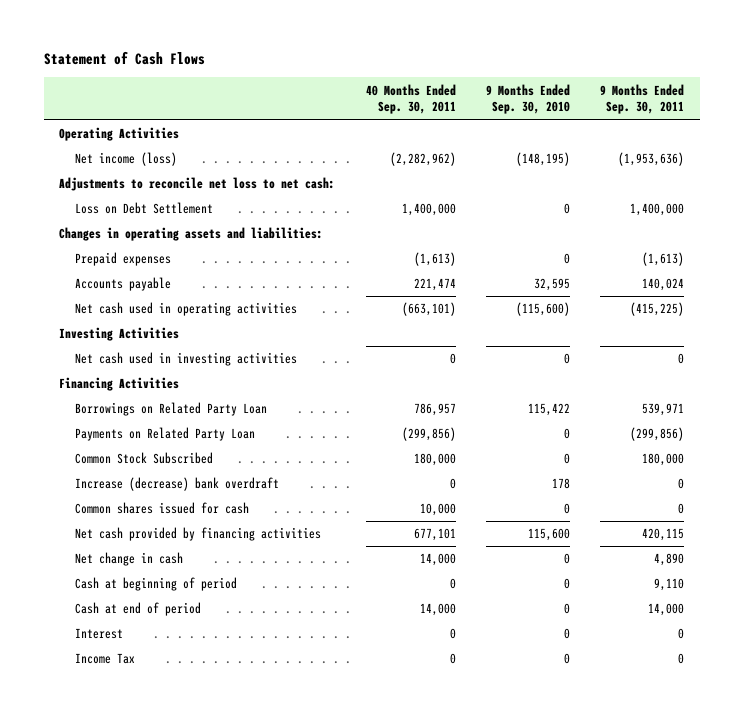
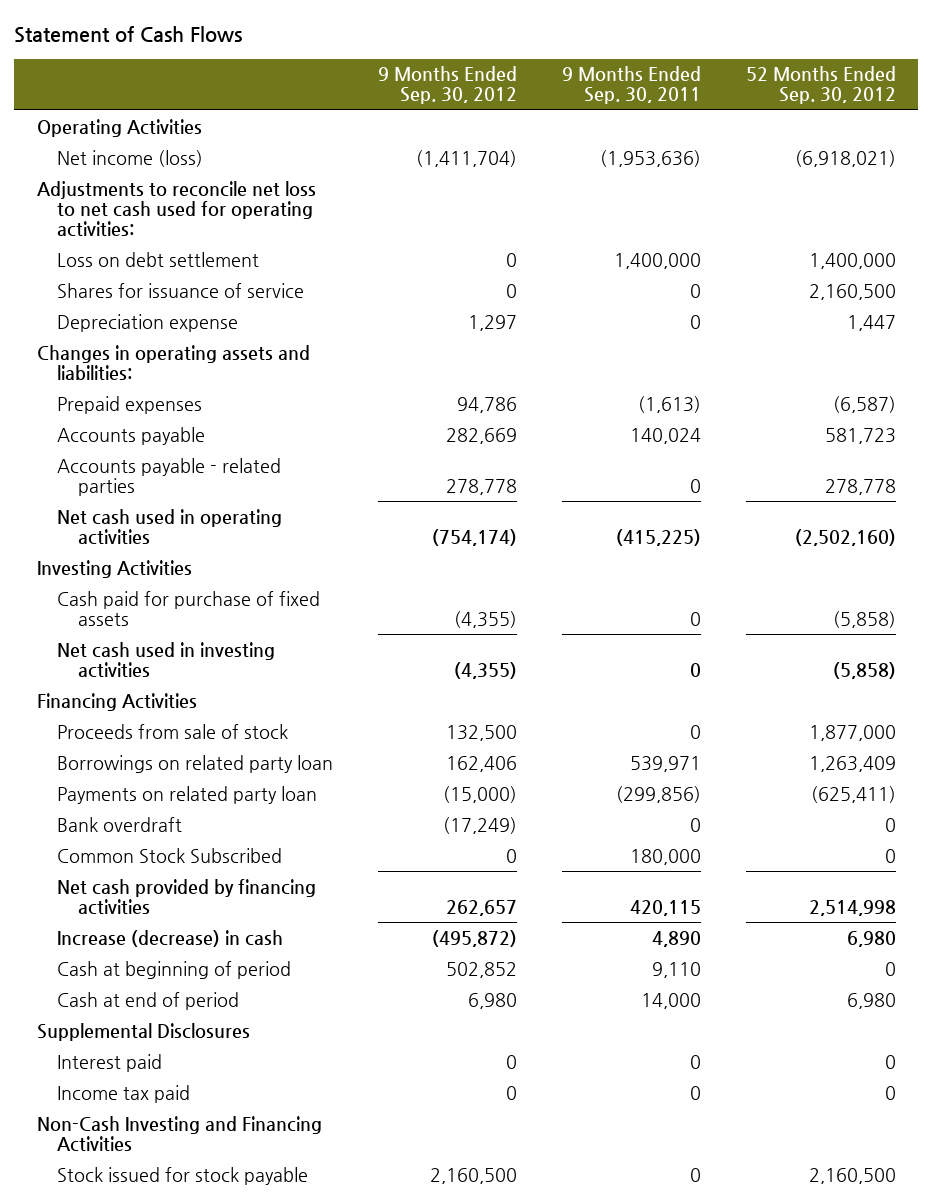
[365,83,456,115] 40 Months Ended Sep. 30, 2011 -> none
[486,83,571,115] 9 Months Ended Sep. 30, 2010 -> none
none -> [378,66,518,105] 9 Months Ended Sep. 30, 2012
none -> [745,66,896,105] 52 Months Ended Sep. 30, 2012
[59,177,336,192] Adjustments to reconcile net loss to net cash: -> [36,180,316,237] Adjustments to reconcile net loss to net cash used for operating activities:
[74,202,213,215] Loss on Debt Settlement -> [57,251,260,267] Loss on debt settlement
none -> [57,282,305,298] Shares for issuance of service
none -> [57,313,239,332] Depreciation expense
none -> [57,457,282,496] Accounts payable - related parties
none -> [57,590,321,626] Cash paid for purchase of fixed assets
none -> [57,723,289,739] Proceeds from sale of stock
[74,402,267,417] Borrowings on Related Party Loan -> [57,754,334,773] Borrowings on related party loan
[74,427,255,442] Payments on Related Party Loan -> [57,785,318,804] Payments on related party loan
none -> [57,816,183,832] Bank overdraft
[74,477,279,492] Increase (decrease) bank overdraft -> none
[74,502,249,515] Common shares issued for cash -> none
[74,552,183,567] Net change in cash -> [57,929,284,947] Increase (decrease) in cash
none -> [36,1022,250,1041] Supplemental Disclosures
[74,628,123,640] Interest -> [57,1053,163,1072] Interest paid
[74,653,135,665] Income Tax -> [57,1084,191,1103] Income tax paid
none -> [36,1115,322,1152] Non-Cash Investing and Financing Activities
none -> [57,1166,309,1185] Stock issued for stock payable

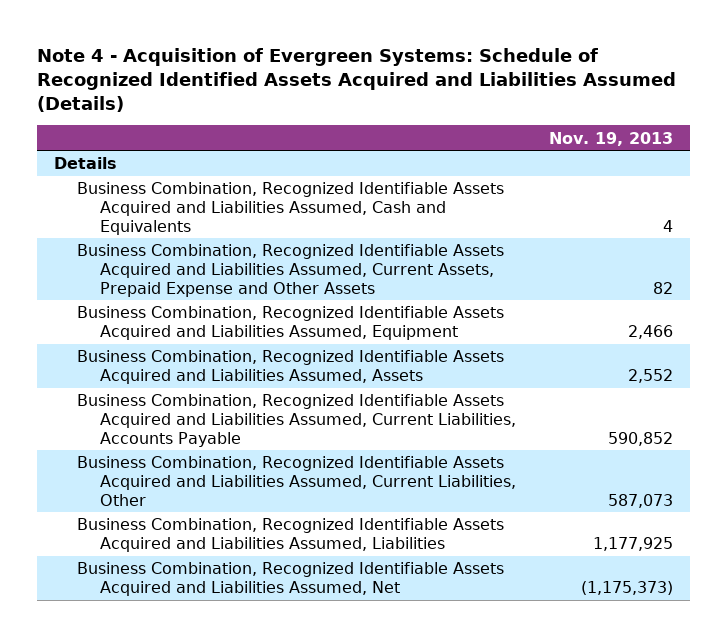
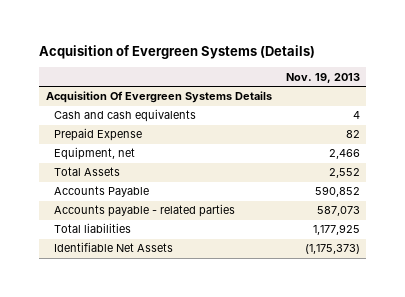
[37,47,677,112] Note 4 - Acquisition of Evergreen Systems: Schedule of Recognized Identified Assets Acquired and Liabilities Assumed (Details) -> [38,45,315,60] Acquisition of Evergreen Systems (Details)
[54,157,118,170] Details -> none
none -> [45,91,272,104] Acquisition Of Evergreen Systems Details
[76,182,504,235] Business Combination, Recognized Identifiable Assets Acquired and Liabilities Assumed, Cash and Equivalents -> [54,109,197,123] Cash and cash equivalents
[76,244,504,297] Business Combination, Recognized Identifiable Assets Acquired and Liabilities Assumed, Current Assets, Prepaid Expense and Other Assets -> [54,128,143,142] Prepaid Expense
[76,306,504,340] Business Combination, Recognized Identifiable Assets Acquired and Liabilities Assumed, Equipment -> [54,147,136,161] Equipment, net
[76,350,504,384] Business Combination, Recognized Identifiable Assets Acquired and Liabilities Assumed, Assets -> [54,167,121,177] Total Assets
[76,394,516,447] Business Combination, Recognized Identifiable Assets Acquired and Liabilities Assumed, Current Liabilities, Accounts Payable -> [54,186,150,198] Accounts Payable
[76,456,516,506] Business Combination, Recognized Identifiable Assets Acquired and Liabilities Assumed, Current Liabilities, Other -> [54,204,236,218] Accounts payable - related parties
[76,518,504,552] Business Combination, Recognized Identifiable Assets Acquired and Liabilities Assumed, Liabilities -> [54,223,132,234] Total liabilities
[76,562,504,596] Business Combination, Recognized Identifiable Assets Acquired and Liabilities Assumed, Net -> [54,242,174,253] Identifiable Net Assets

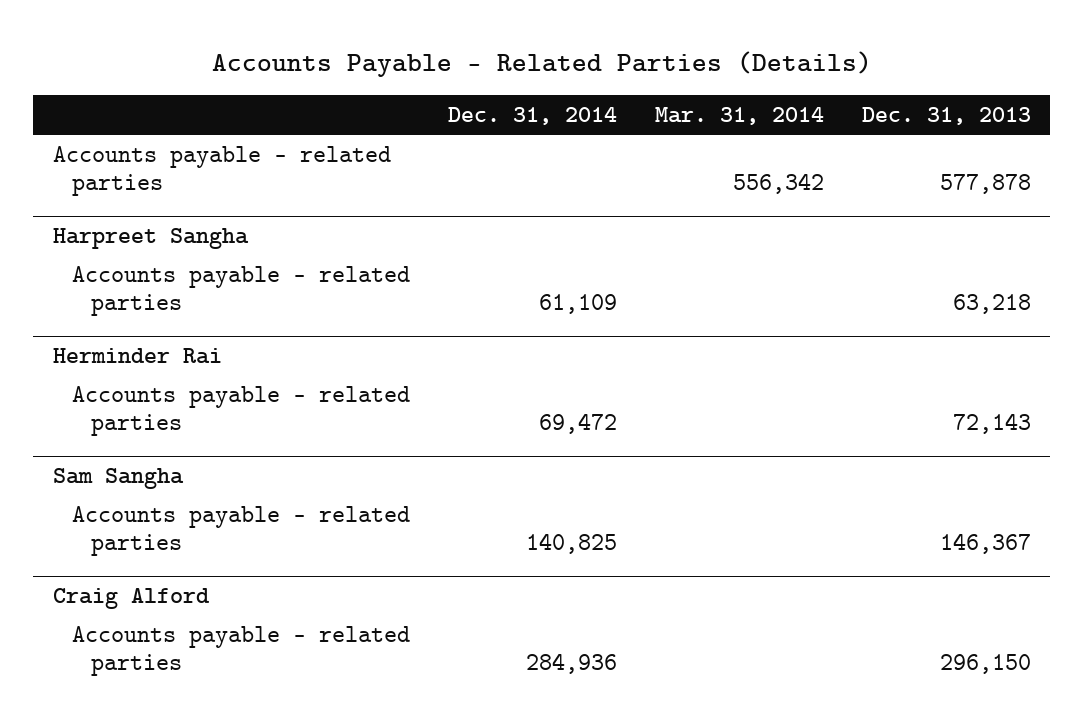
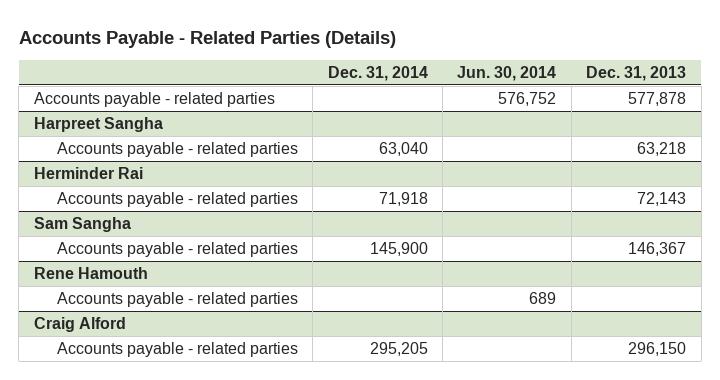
[655,107,825,126] Mar. 31, 2014 -> none
none -> [457,65,557,81] Jun. 30, 2014
[538,294,617,315] 61,109 -> [378,142,428,157] 63,040
[538,413,617,435] 69,472 -> [378,192,428,207] 71,918
[525,533,617,555] 140,825 -> [369,242,428,257] 145,900
none -> [33,267,148,280] Rene Hamouth
none -> [56,292,298,308] Accounts payable - related parties
[525,653,617,675] 284,936 -> [369,342,428,357] 295,205

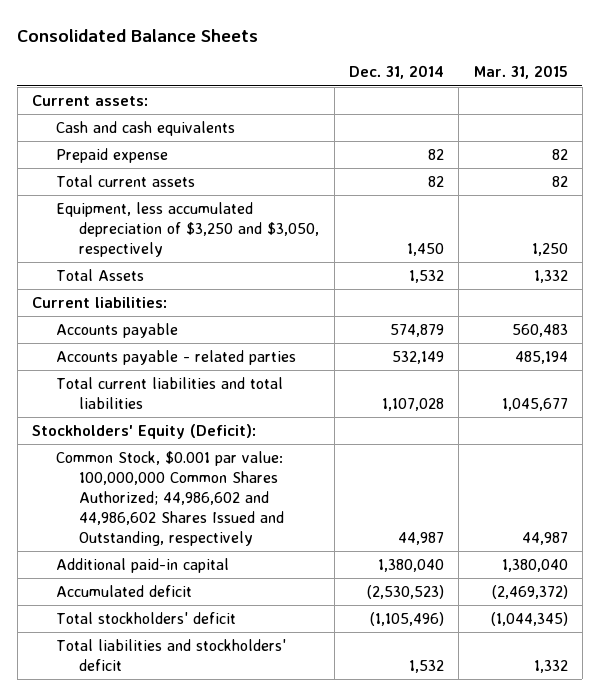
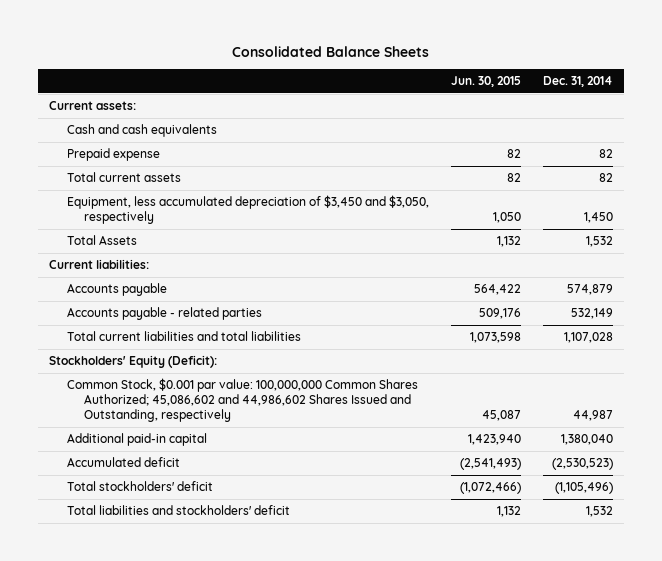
[473,65,568,80] Mar. 31, 2015 -> none
none -> [450,76,521,88] Jun. 30, 2015
[55,202,320,257] Equipment, less accumulated depreciation of $3,250 and $3,050, respectively -> [66,195,429,225] Equipment, less accumulated depreciation of $3,450 and $3,050, respectively
[55,451,285,546] Common Stock, $0.001 par value: 100,000,000 Common Shares Authorized; 44,986,602 and 44,986,602 Shares Issued and Outstanding, respectively -> [66,378,418,423] Common Stock, $0.001 par value: 100,000,000 Common Shares Authorized; 45,086,602 and 44,986,602 Shares Issued and Outstanding, respectively

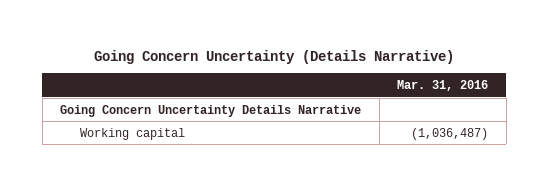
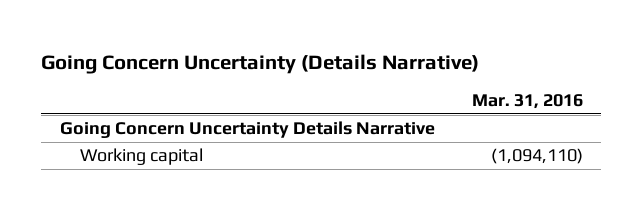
[411,127,489,140] (1,036,487) -> [490,148,583,165] (1,094,110)

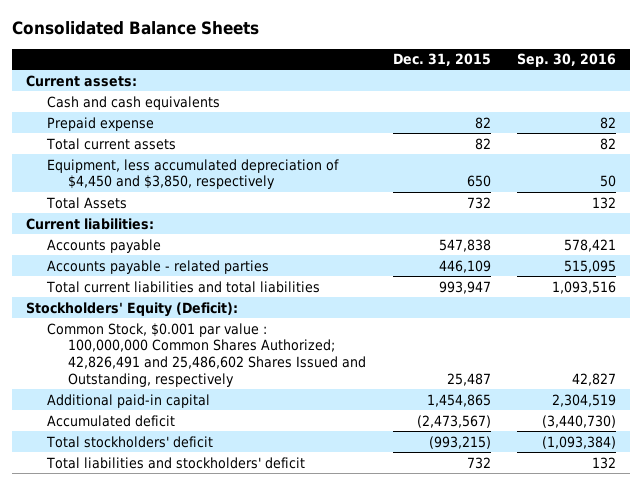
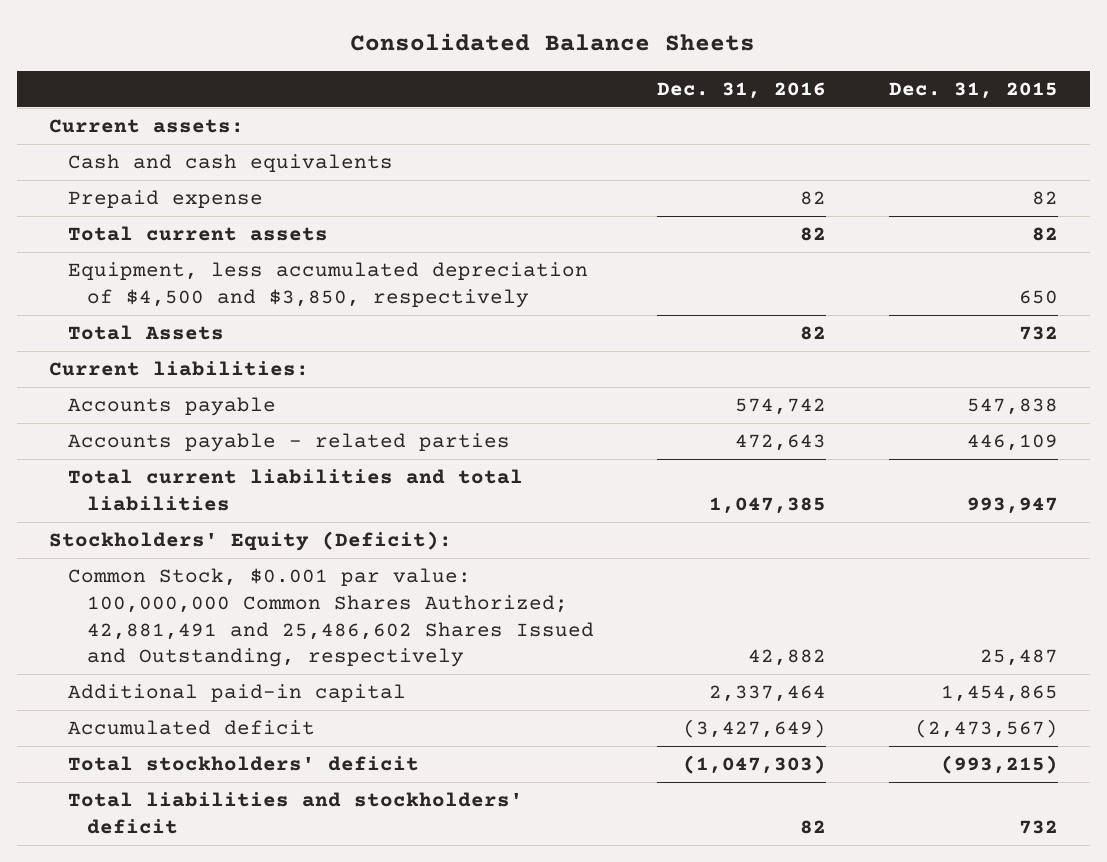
[517,53,617,68] Sep. 30, 2016 -> none
none -> [657,82,827,100] Dec. 31, 2016
[46,158,339,190] Equipment, less accumulated depreciation of $4,450 and $3,850, respectively -> [67,262,588,308] Equipment, less accumulated depreciation of $4,500 and $3,850, respectively
[46,322,366,387] Common Stock, $0.001 par value : 100,000,000 Common Shares Authorized; 42,826,491 and 25,486,602 Shares Issued and Outstanding, respectively -> [67,568,595,668] Common Stock, $0.001 par value: 100,000,000 Common Shares Authorized; 42,881,491 and 25,486,602 Shares Issued and Outstanding, respectively

